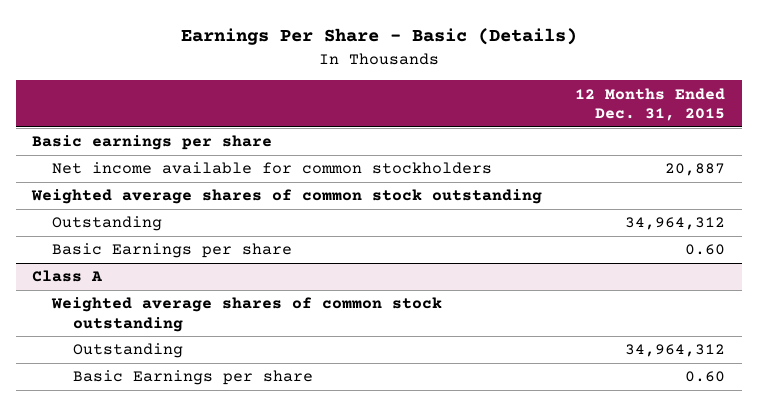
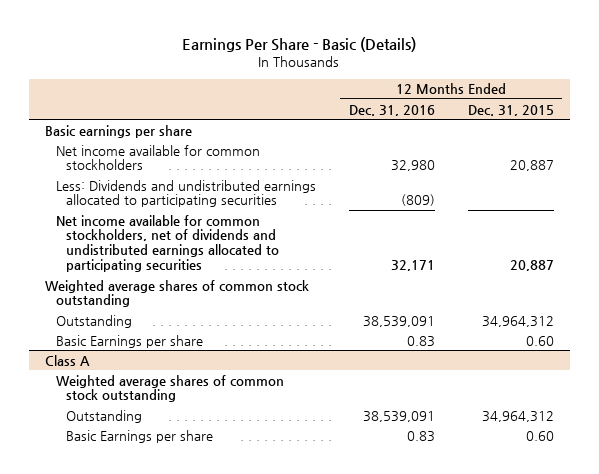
none -> [348,104,435,116] Dec. 31, 2016
none -> [55,179,316,208] Less: Dividends and undistributed earnings allocated to participating securities
none -> [55,214,279,272] Net income available for common stockholders, net of dividends and undistributed earnings allocated to participating securities

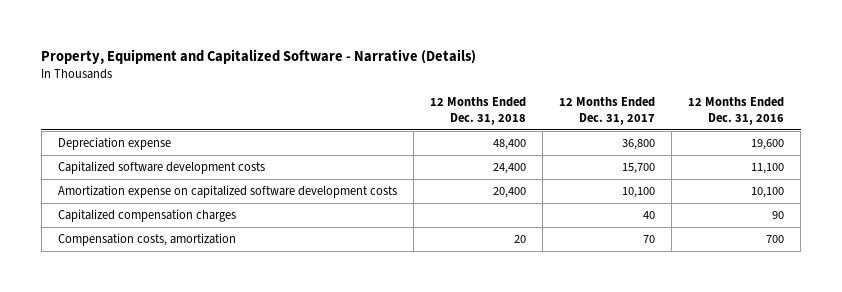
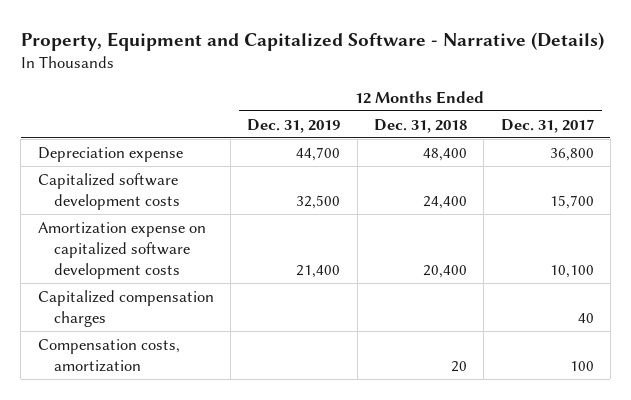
[688,97,785,125] 12 Months Ended Dec. 31, 2016 -> none
none -> [247,118,341,133] Dec. 31, 2019
[643,235,656,244] 70 -> [569,360,594,371] 100

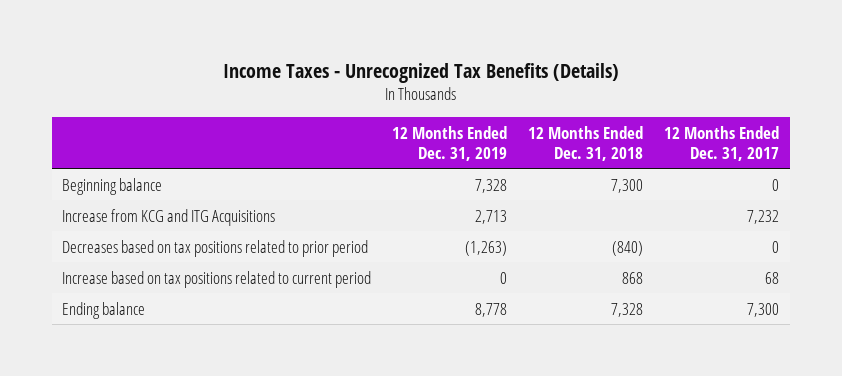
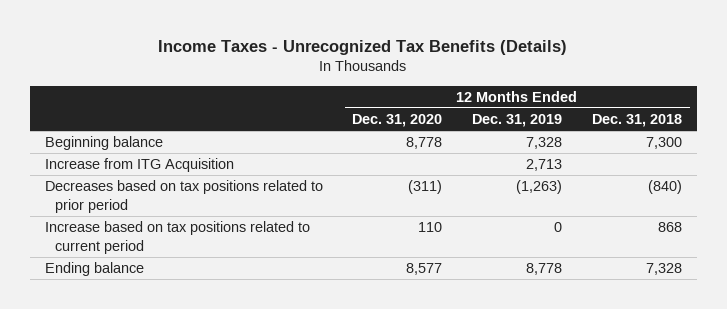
[664,125,780,161] 12 Months Ended Dec. 31, 2017 -> none
none -> [352,114,443,128] Dec. 31, 2020
[62,208,276,226] Increase from KCG and ITG Acquisitions -> [44,158,234,173] Increase from ITG Acquisition

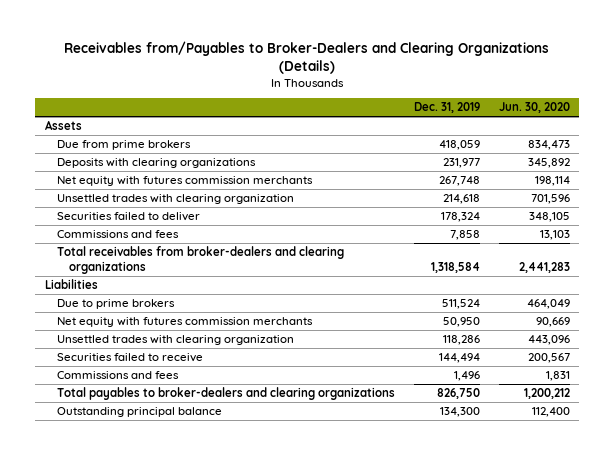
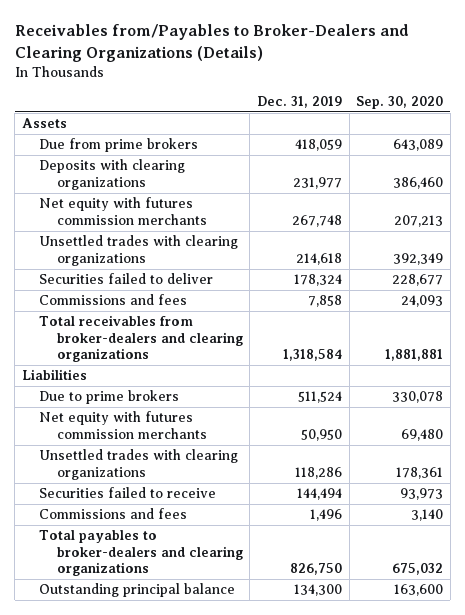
[498,102,570,114] Jun. 30, 2020 -> none
none -> [356,95,444,109] Sep. 30, 2020
[56,193,294,204] Unsettled trades with clearing organization -> [39,235,239,266] Unsettled trades with clearing organizations
[56,334,294,345] Unsettled trades with clearing organization -> [39,449,239,480] Unsettled trades with clearing organizations

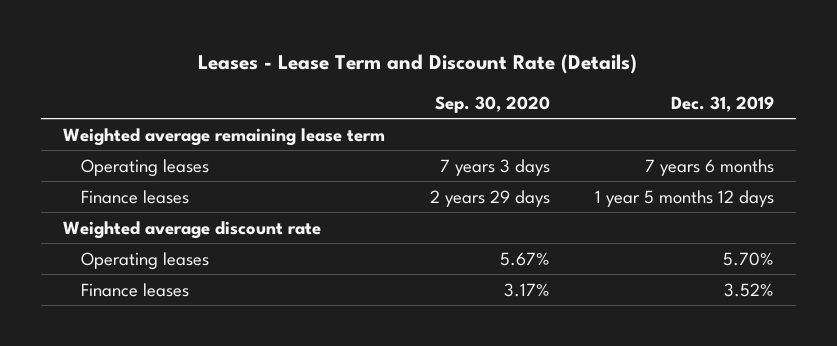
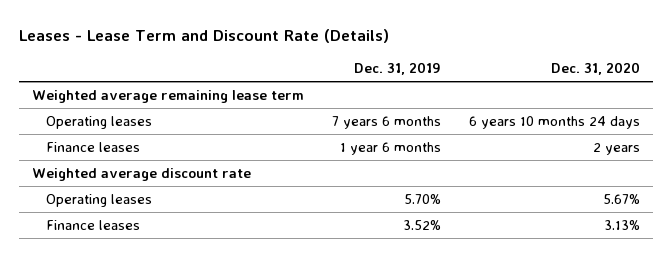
[434,95,550,113] Sep. 30, 2020 -> none
none -> [550,62,640,76] Dec. 31, 2020
[594,189,774,207] 1 year 5 months 12 days -> [339,141,441,155] 1 year 6 months

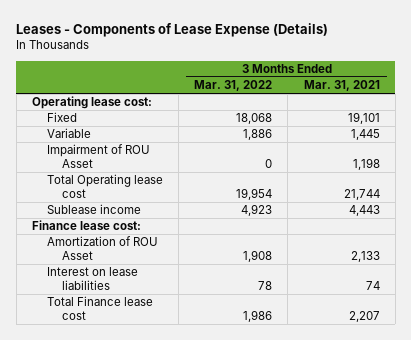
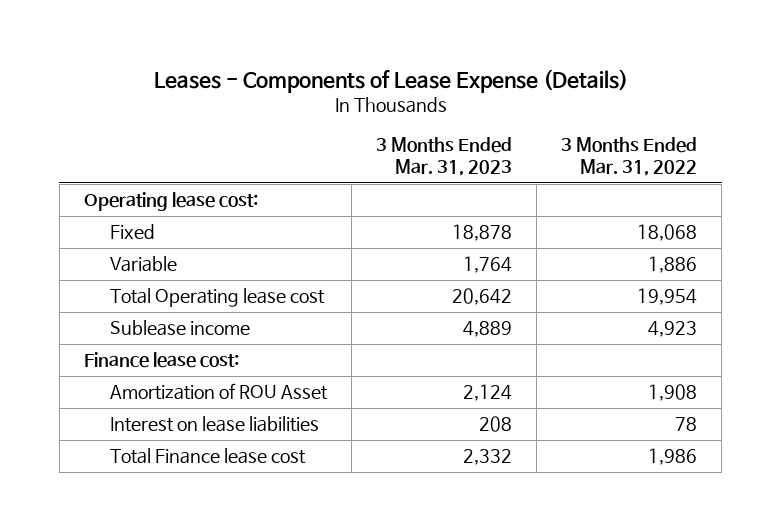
[303,80,380,92] Mar. 31, 2021 -> none
none -> [376,137,513,177] 3 Months Ended Mar. 31, 2023
[47,144,151,168] Impairment of ROU Asset -> none

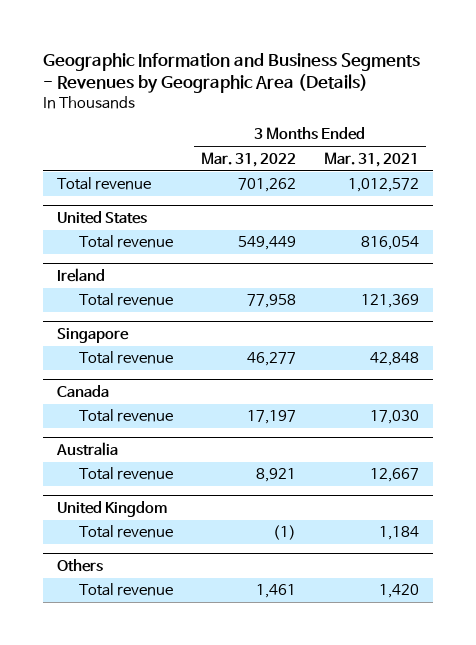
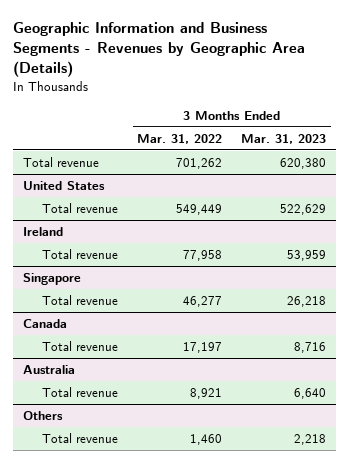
[323,151,419,167] Mar. 31, 2021 -> none
none -> [241,133,327,144] Mar. 31, 2023
[57,500,168,517] United Kingdom -> none
[79,525,174,539] Total revenue -> none
[255,584,296,599] 1,461 -> [190,434,223,446] 1,460

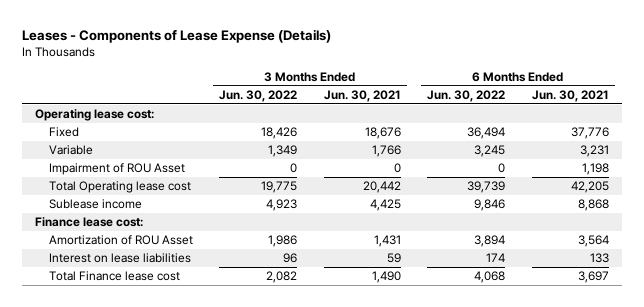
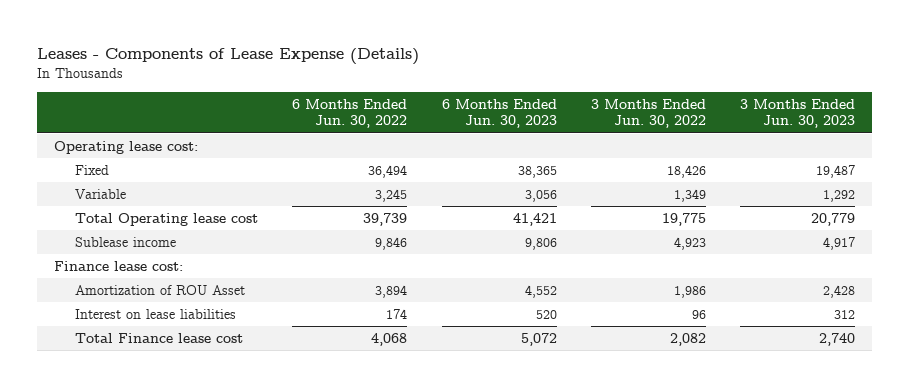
[323,89,401,102] Jun. 30, 2021 -> none
[531,89,609,102] Jun. 30, 2021 -> none
none -> [441,98,557,129] 6 Months Ended Jun. 30, 2023
none -> [740,98,856,129] 3 Months Ended Jun. 30, 2023
[49,163,186,176] Impairment of ROU Asset -> none

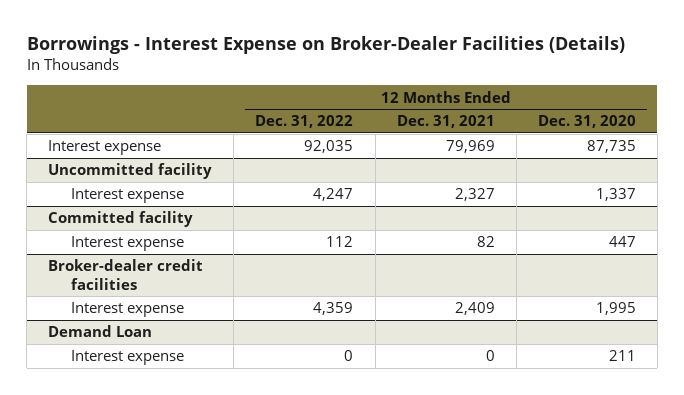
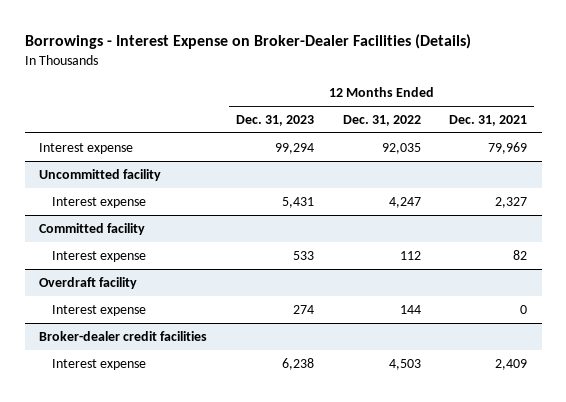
[537,115,636,129] Dec. 31, 2020 -> none
none -> [235,115,314,127] Dec. 31, 2023
none -> [39,276,138,289] Overdraft facility
none -> [52,304,147,316] Interest expense
[48,325,153,338] Demand Loan -> none
[70,350,184,366] Interest expense -> none
[313,302,354,316] 4,359 -> [388,358,421,370] 4,503

